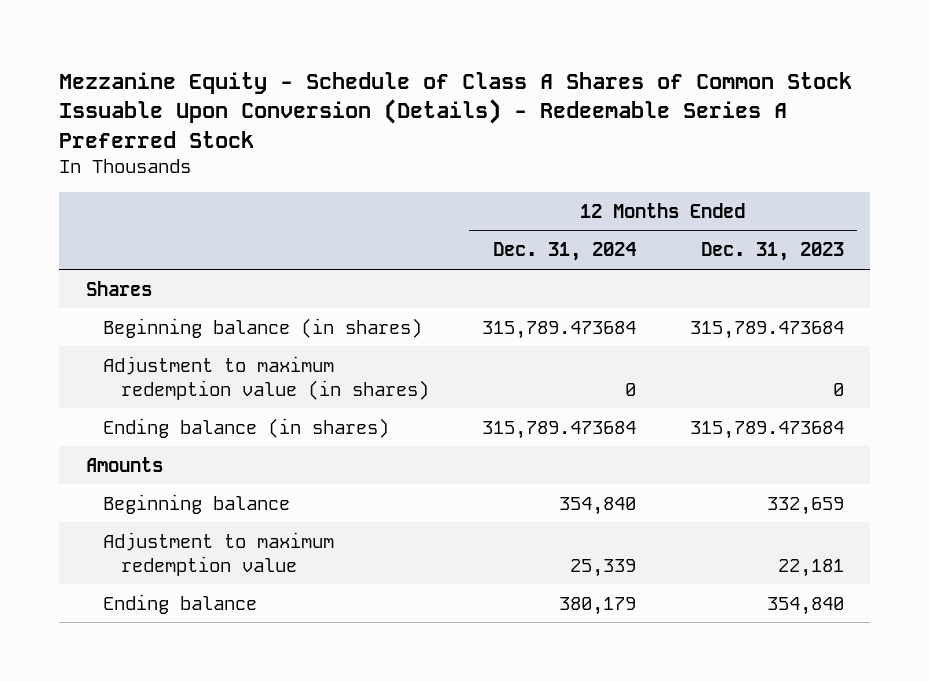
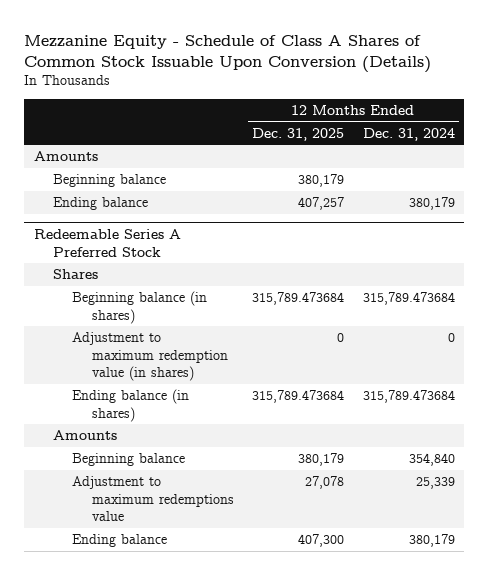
[59,71,853,148] Mezzanine Equity - Schedule of Class A Shares of Common Stock Issuable Upon Conversion (Details) - Redeemable Series A Preferred Stock -> [24,34,432,73] Mezzanine Equity - Schedule of Class A Shares of Common Stock Issuable Upon Conversion (Details)
[700,242,844,262] Dec. 31, 2023 -> none
none -> [252,127,345,141] Dec. 31, 2025
none -> [33,151,98,162] Amounts
none -> [52,174,166,188] Beginning balance
none -> [52,197,148,211] Ending balance
none -> [33,228,181,257] Redeemable Series A Preferred Stock
[103,531,335,576] Adjustment to maximum redemption value -> [72,476,234,522] Adjustment to maximum redemptions value

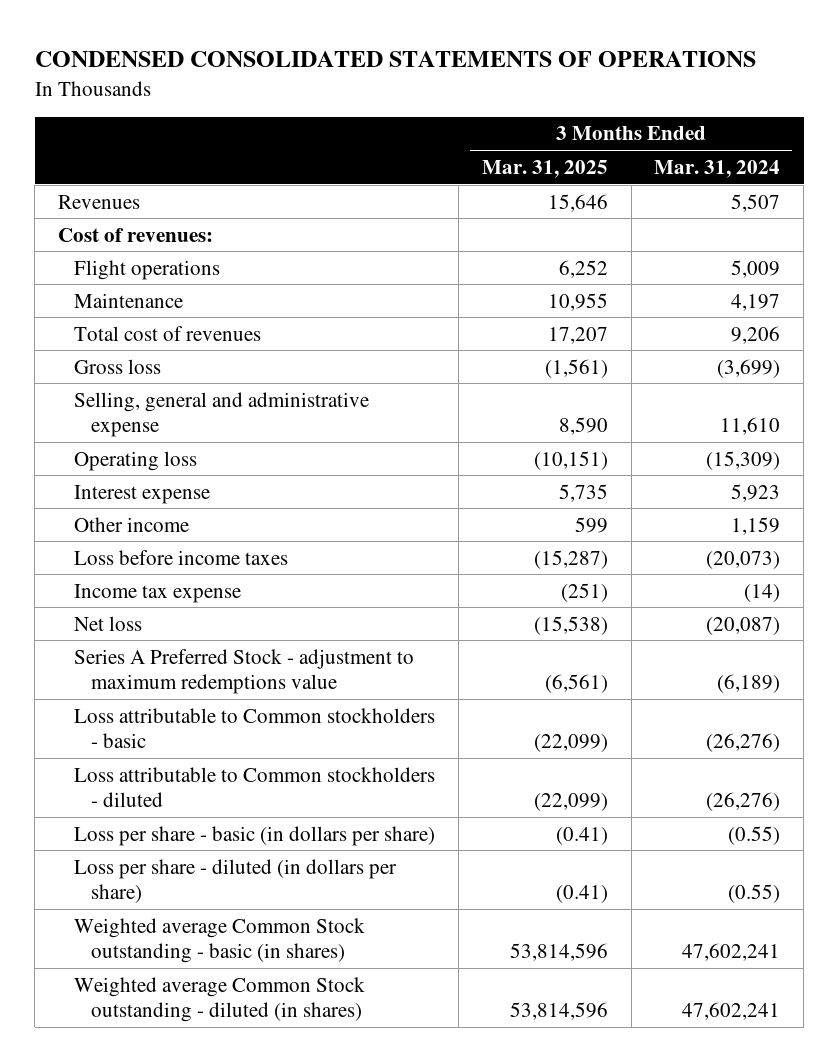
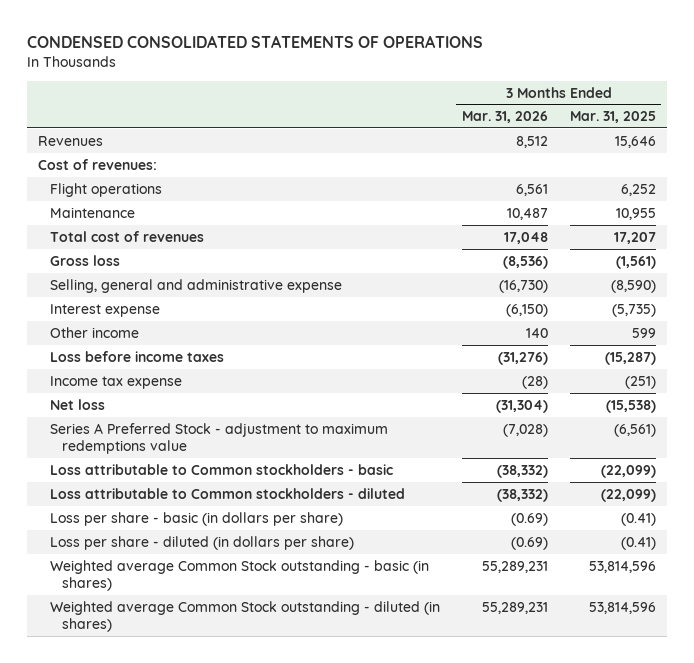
[654,159,781,178] Mar. 31, 2024 -> none
none -> [461,111,548,124] Mar. 31, 2026
[74,450,198,471] Operating loss -> none
[558,417,608,436] 8,590 -> [610,279,656,293] (8,590)
[558,483,608,502] 5,735 -> [611,303,656,317] (5,735)

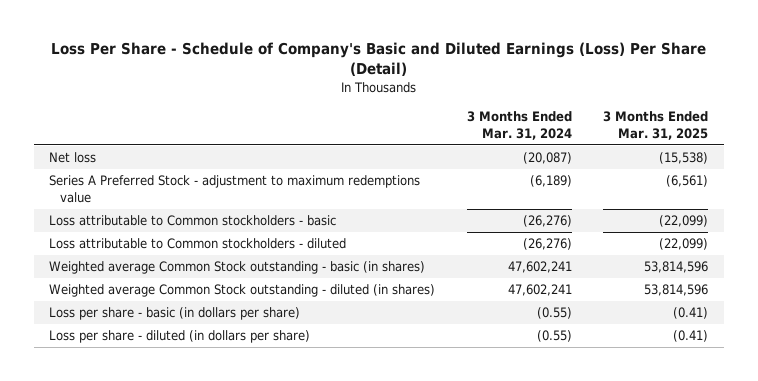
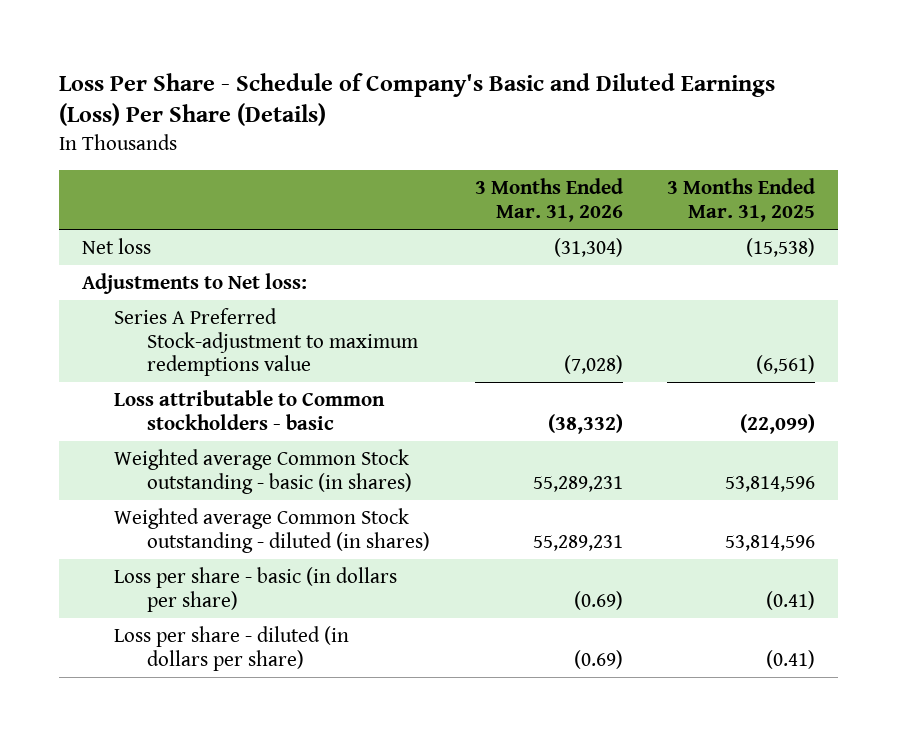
[50,41,706,76] Loss Per Share - Schedule of Company's Basic and Diluted Earnings (Loss) Per Share (Detail) -> [59,72,776,127] Loss Per Share - Schedule of Company's Basic and Diluted Earnings (Loss) Per Share (Details)
[466,110,572,140] 3 Months Ended Mar. 31, 2024 -> none
none -> [474,178,623,222] 3 Months Ended Mar. 31, 2026
none -> [81,272,307,294] Adjustments to Net loss:
[49,175,421,204] Series A Preferred Stock - adjustment to maximum redemptions value -> [114,307,418,377] Series A Preferred Stock-adjustment to maximum redemptions value
[49,238,347,250] Loss attributable to Common stockholders - diluted -> none

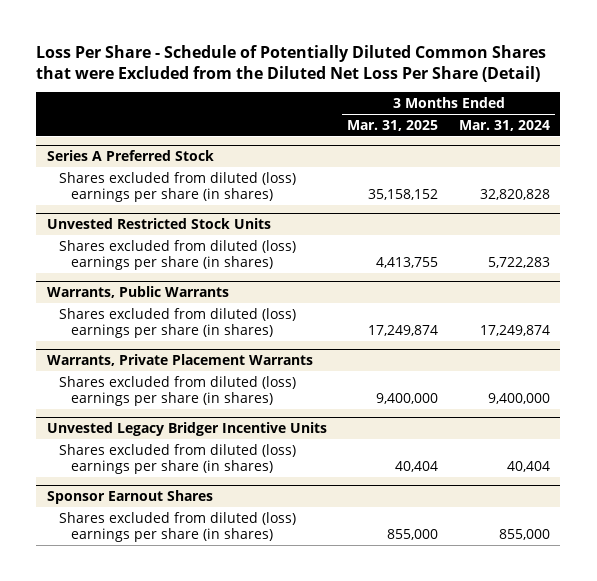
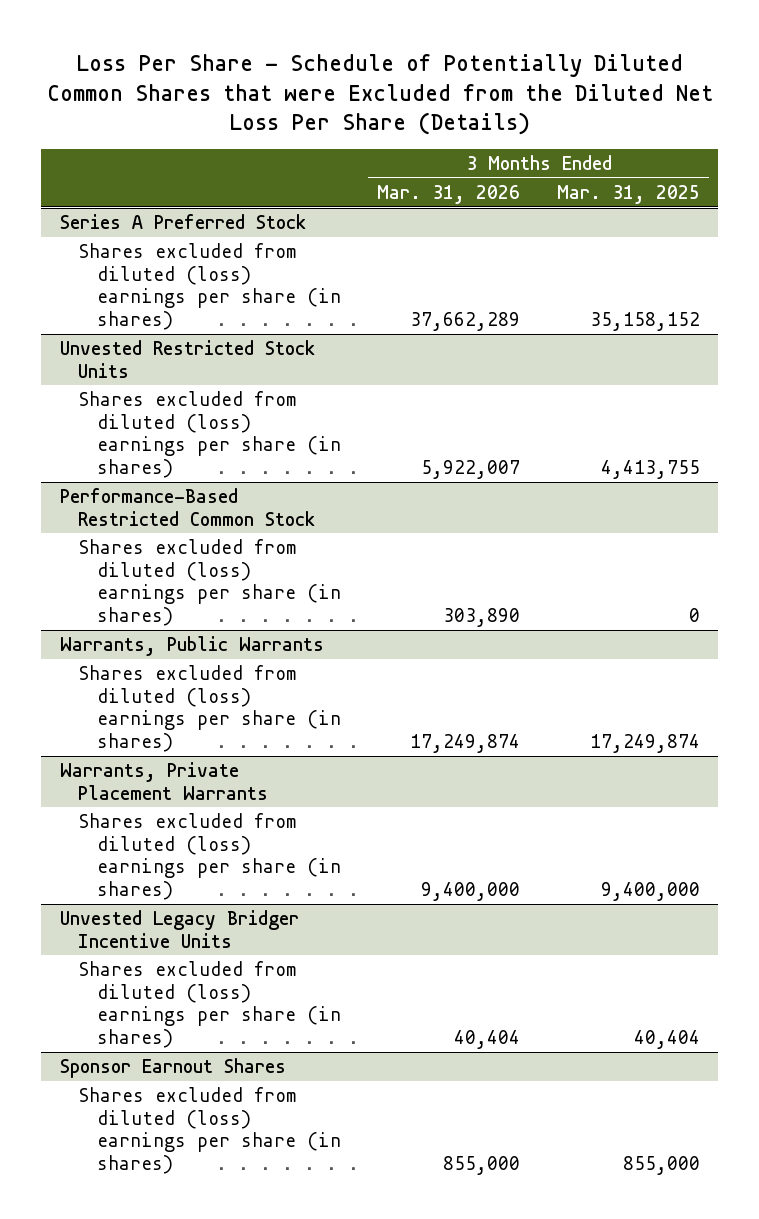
[36,44,547,82] Loss Per Share - Schedule of Potentially Diluted Common Shares that were Excluded from the Diluted Net Loss Per Share (Detail) -> [46,54,713,136] Loss Per Share - Schedule of Potentially Diluted Common Shares that were Excluded from the Diluted Net Loss Per Share (Details)
[459,119,551,131] Mar. 31, 2024 -> none
none -> [377,184,521,204] Mar. 31, 2026
none -> [59,487,316,526] Performance-Based Restricted Common Stock
none -> [78,538,342,626] Shares excluded from diluted (loss) earnings per share (in shares)

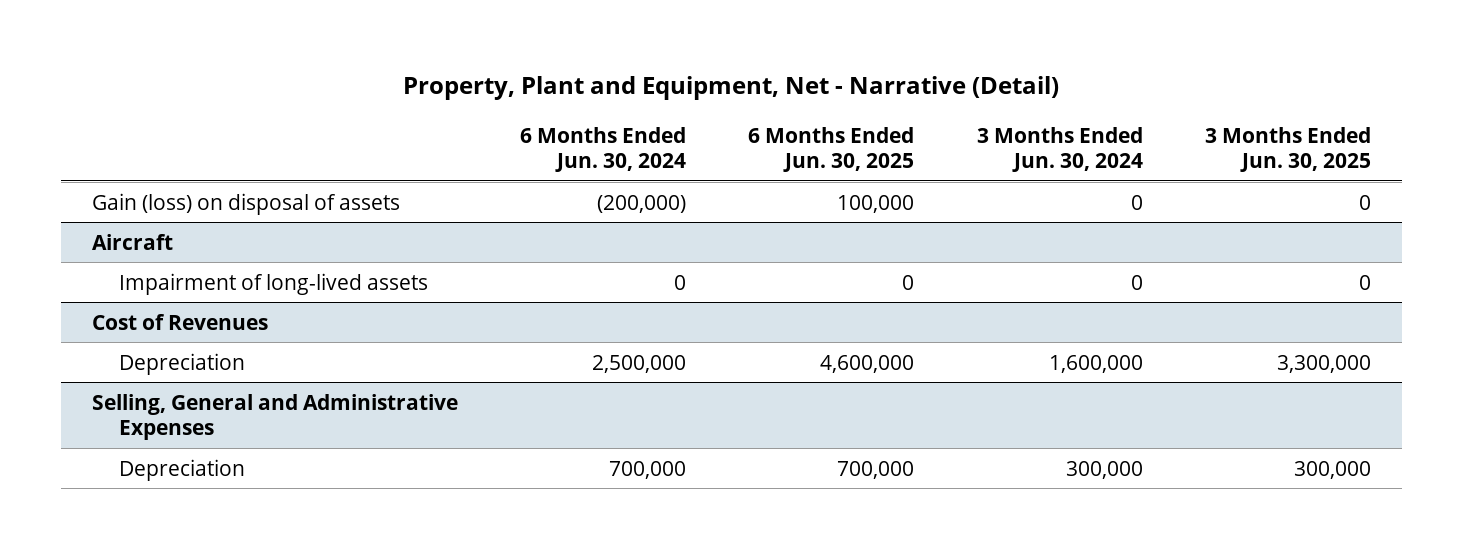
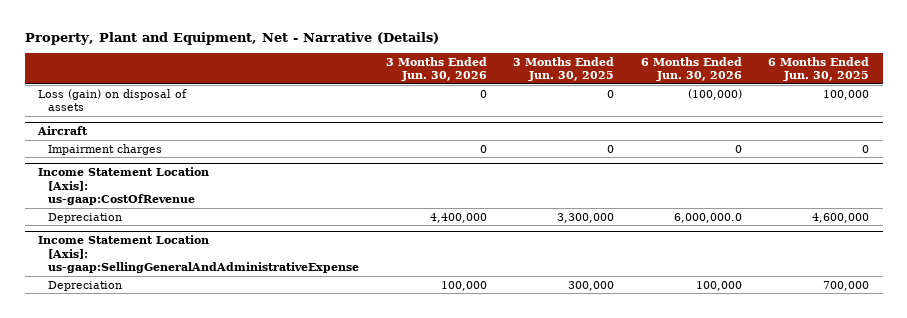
[403,75,1060,100] Property, Plant and Equipment, Net - Narrative (Detail) -> [24,32,439,46] Property, Plant and Equipment, Net - Narrative (Details)
[520,126,687,172] 6 Months Ended Jun. 30, 2024 -> none
[976,126,1143,172] 3 Months Ended Jun. 30, 2024 -> none
none -> [385,56,487,82] 3 Months Ended Jun. 30, 2026
none -> [640,56,742,82] 6 Months Ended Jun. 30, 2026
[92,192,401,215] Gain (loss) on disposal of assets -> [38,88,188,112] Loss (gain) on disposal of assets
[92,313,269,330] Cost of Revenues -> none
[118,272,428,295] Impairment of long-lived assets -> [48,143,163,155] Impairment charges
none -> [38,167,210,206] Income Statement Location [Axis]: us-gaap:CostOfRevenue
[92,393,459,440] Selling, General and Administrative Expenses -> none
none -> [38,235,360,274] Income Statement Location [Axis]: us-gaap:SellingGeneralAndAdministrativeExpense

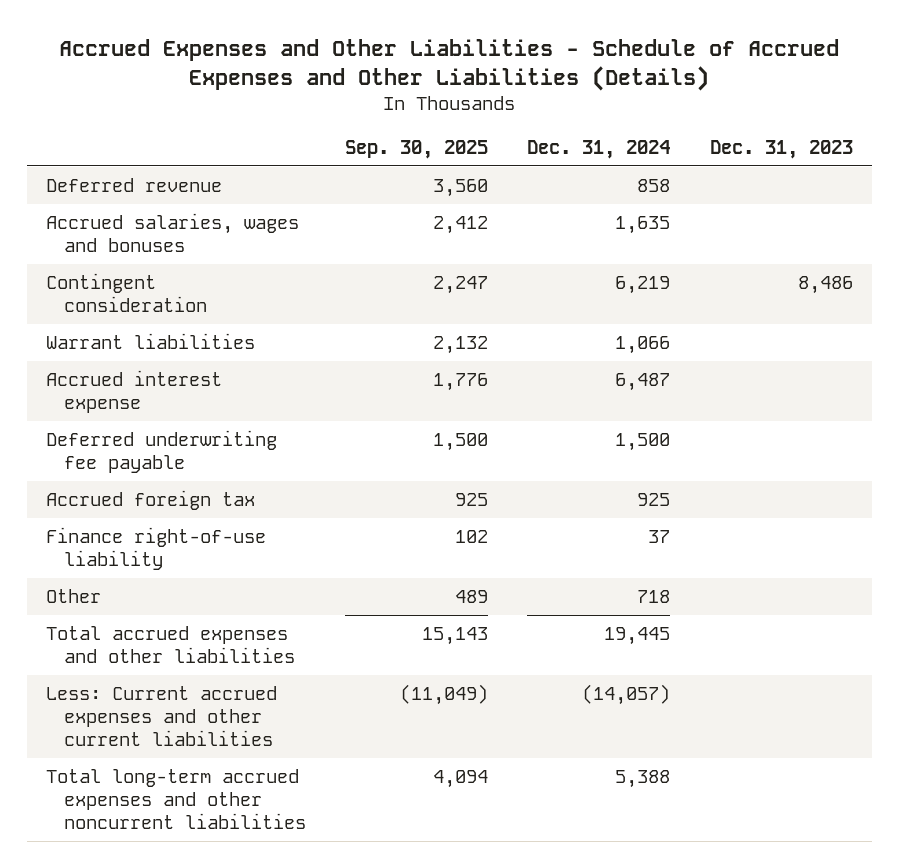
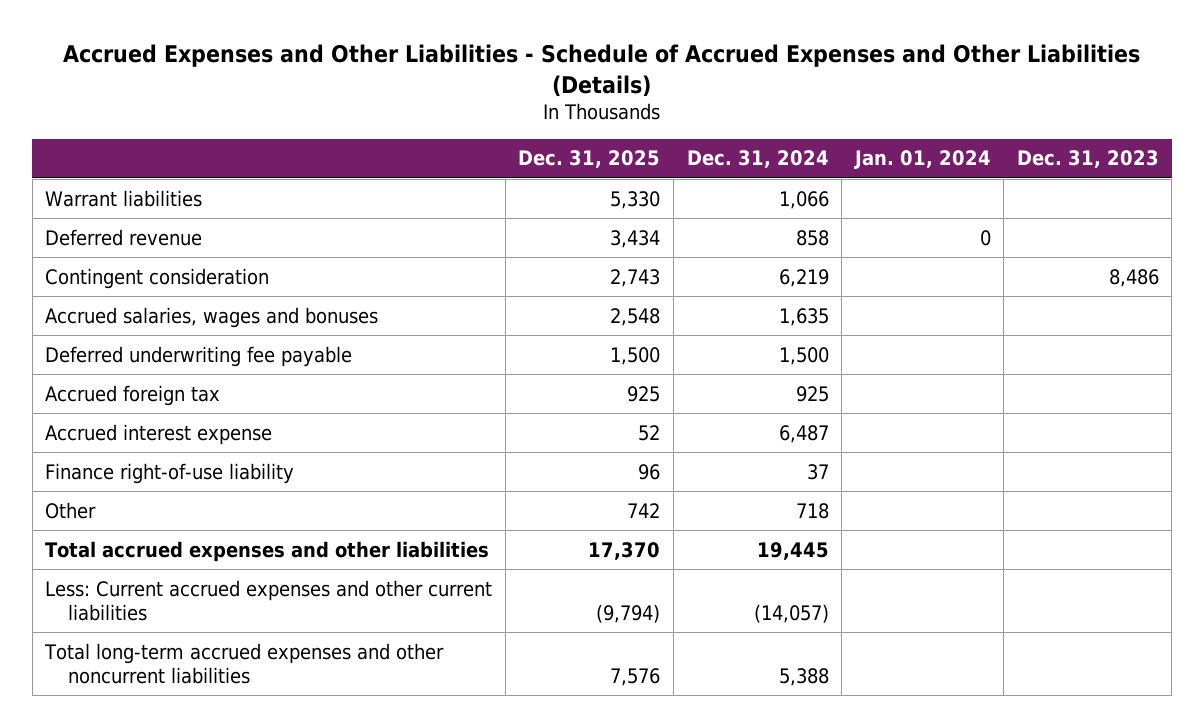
[345,139,489,159] Sep. 30, 2025 -> none
none -> [518,150,661,169] Dec. 31, 2025
none -> [853,150,991,170] Jan. 01, 2024
[46,333,256,350] Warrant liabilities -> [45,189,203,207] Warrant liabilities
[46,213,300,253] Accrued salaries, wages and bonuses -> [45,306,379,328] Accrued salaries, wages and bonuses
[46,370,223,414] Accrued interest expense -> [45,423,273,445] Accrued interest expense

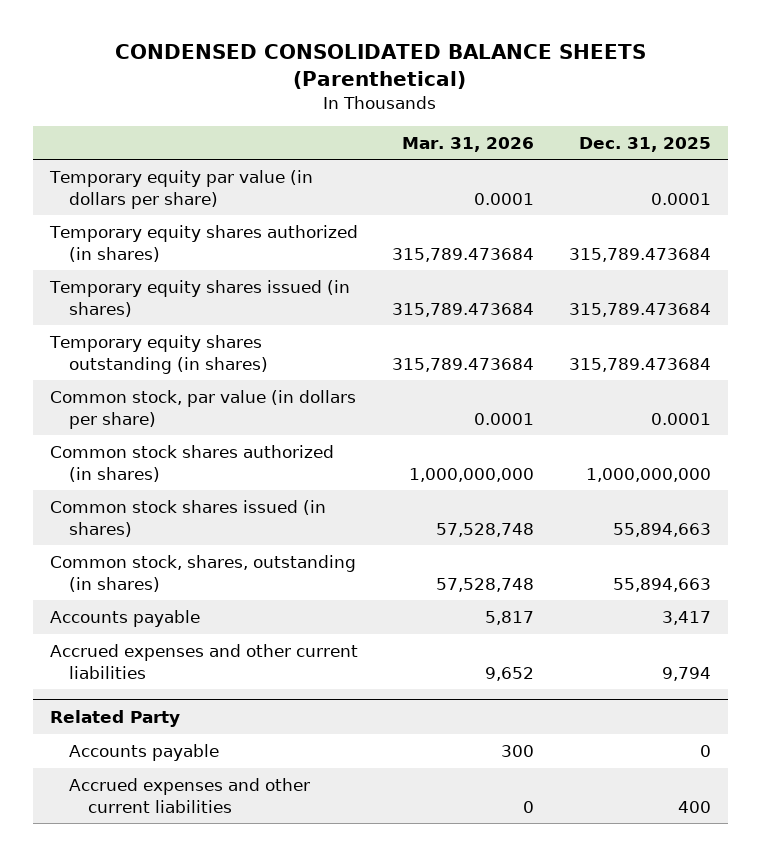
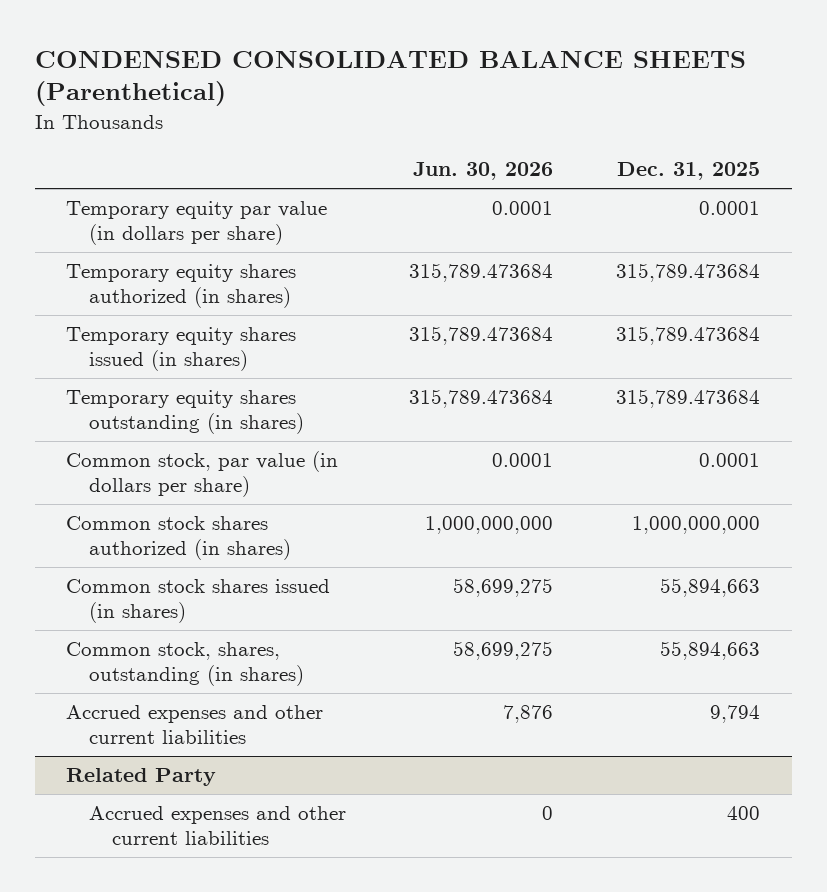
[402,136,535,152] Mar. 31, 2026 -> none
none -> [413,162,554,181] Jun. 30, 2026
[49,610,200,628] Accounts payable -> none
[68,744,219,762] Accounts payable -> none

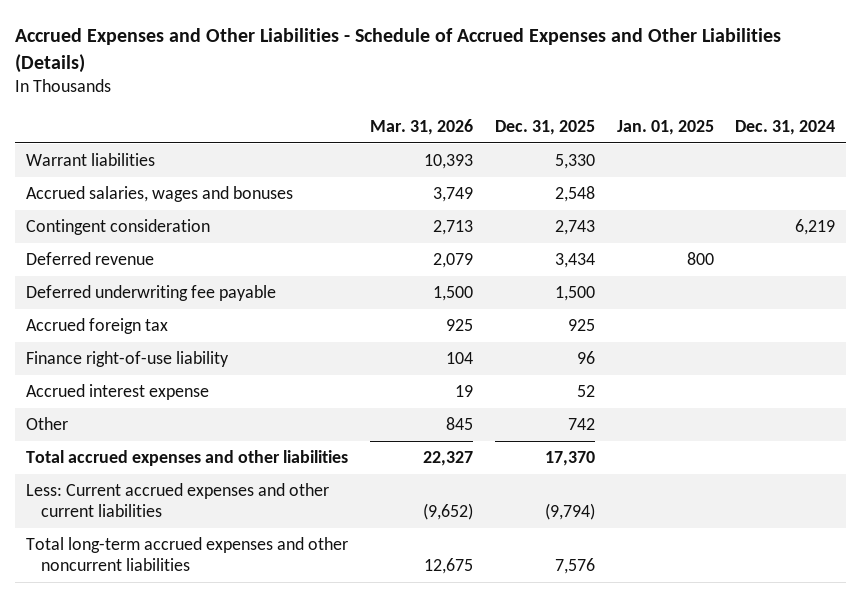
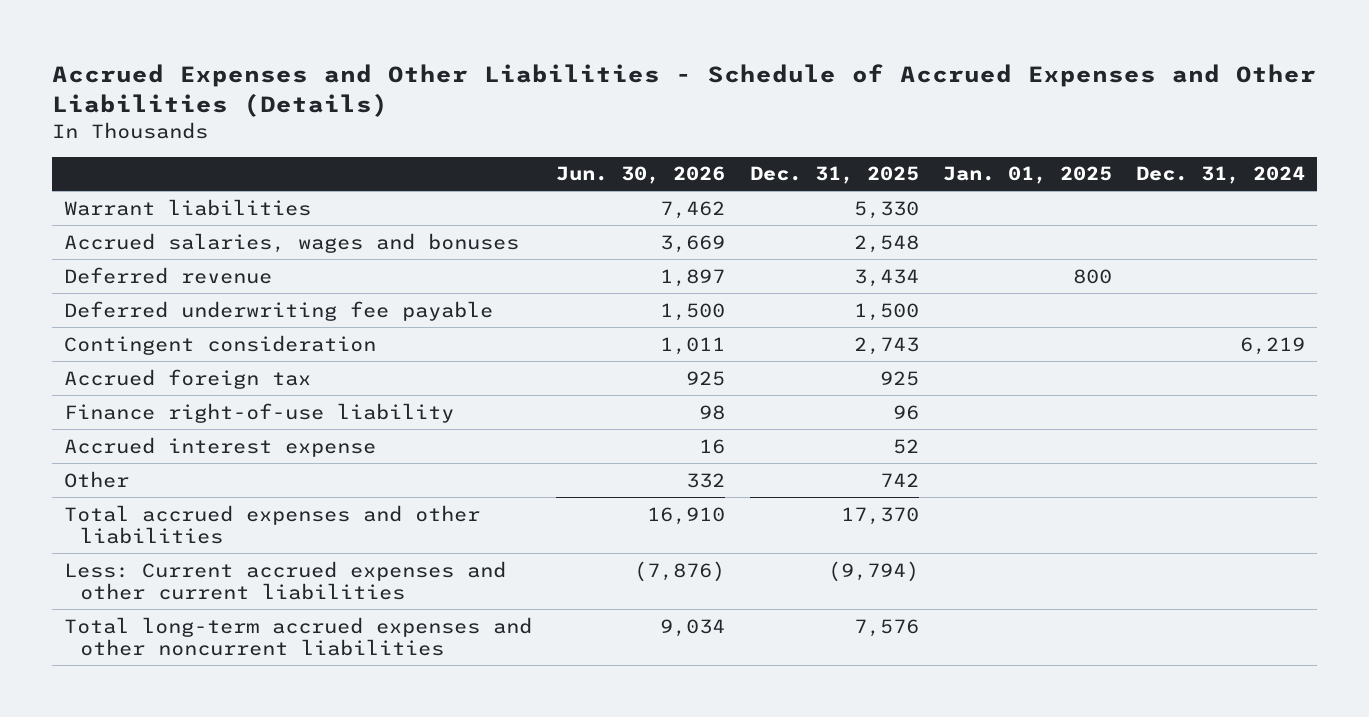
[370,118,474,135] Mar. 31, 2026 -> none
none -> [556,166,726,185] Jun. 30, 2026
[26,219,211,236] Contingent consideration -> [64,334,377,355] Contingent consideration

